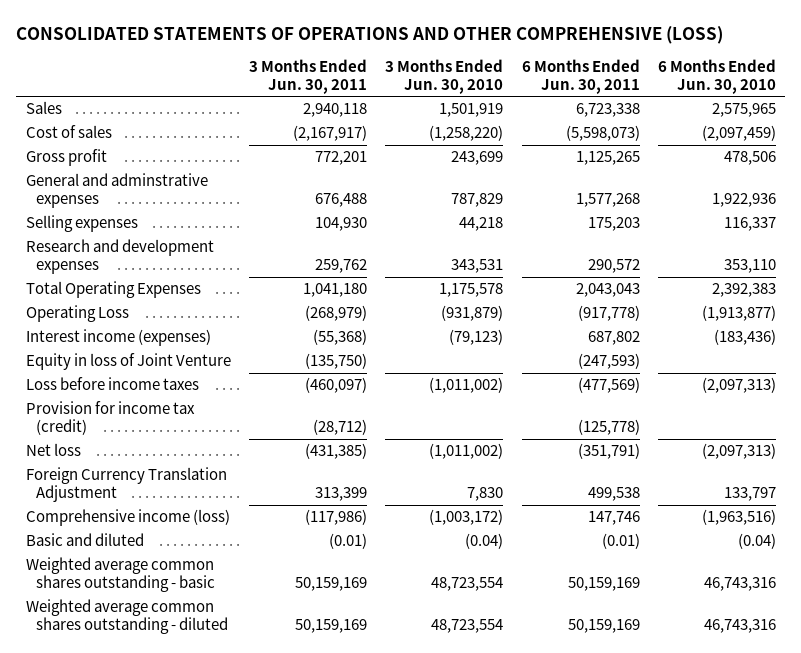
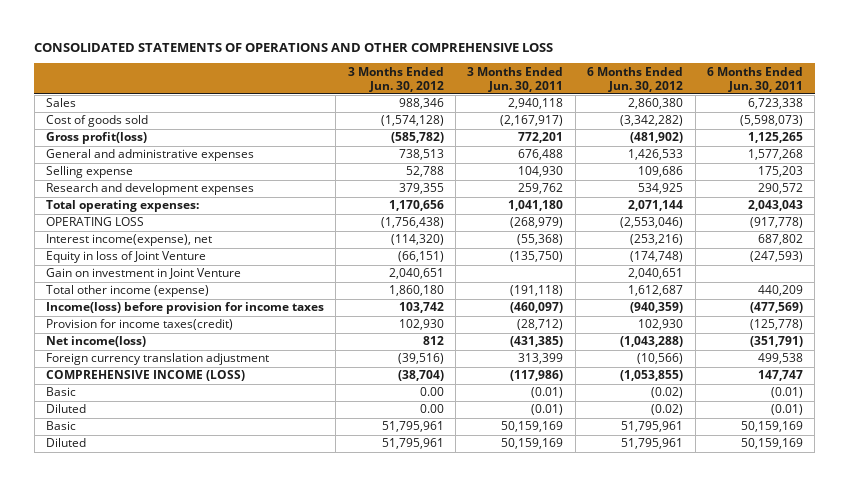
[16,25,724,44] CONSOLIDATED STATEMENTS OF OPERATIONS AND OTHER COMPREHENSIVE (LOSS) -> [34,42,554,52] CONSOLIDATED STATEMENTS OF OPERATIONS AND OTHER COMPREHENSIVE LOSS
[385,58,504,94] 3 Months Ended Jun. 30, 2010 -> none
[657,58,776,94] 6 Months Ended Jun. 30, 2010 -> none
none -> [347,66,444,92] 3 Months Ended Jun. 30, 2012
none -> [587,66,684,92] 6 Months Ended Jun. 30, 2012
[25,125,112,139] Cost of sales -> [45,115,148,128] Cost of goods sold
[25,149,107,167] Gross profit -> [45,132,147,145] Gross profit(loss)
[25,173,208,209] General and adminstrative expenses -> [45,149,254,162] General and administrative expenses
[25,215,138,233] Selling expenses -> [45,166,133,179] Selling expense
[25,281,201,299] Total Operating Expenses -> [45,200,199,213] Total operating expenses:
[25,305,129,323] Operating Loss -> [45,217,144,227] OPERATING LOSS
[25,329,211,347] Interest income (expenses) -> [45,234,212,247] Interest income(expense), net
[25,533,144,547] Basic and diluted -> none
none -> [45,268,241,280] Gain on investment in Joint Venture
none -> [45,285,209,298] Total other income (expense)
[25,377,199,391] Loss before income taxes -> [45,302,324,315] Income(loss) before provision for income taxes
[25,401,195,436] Provision for income tax (credit) -> [45,319,233,331] Provision for income taxes(credit)
[25,443,81,457] Net loss -> [45,336,146,348] Net income(loss)
[25,467,227,503] Foreign Currency Translation Adjustment -> [45,353,269,366] Foreign currency translation adjustment
[25,509,230,527] Comprehensive income (loss) -> [45,370,245,382] COMPREHENSIVE INCOME (LOSS)
[587,511,640,526] 147,746 -> [758,370,804,382] 147,747
none -> [45,387,76,397] Basic
none -> [45,404,86,414] Diluted
[25,557,216,593] Weighted average common shares outstanding - basic -> [45,421,76,431] Basic
[25,599,229,635] Weighted average common shares outstanding - diluted -> [45,438,86,448] Diluted

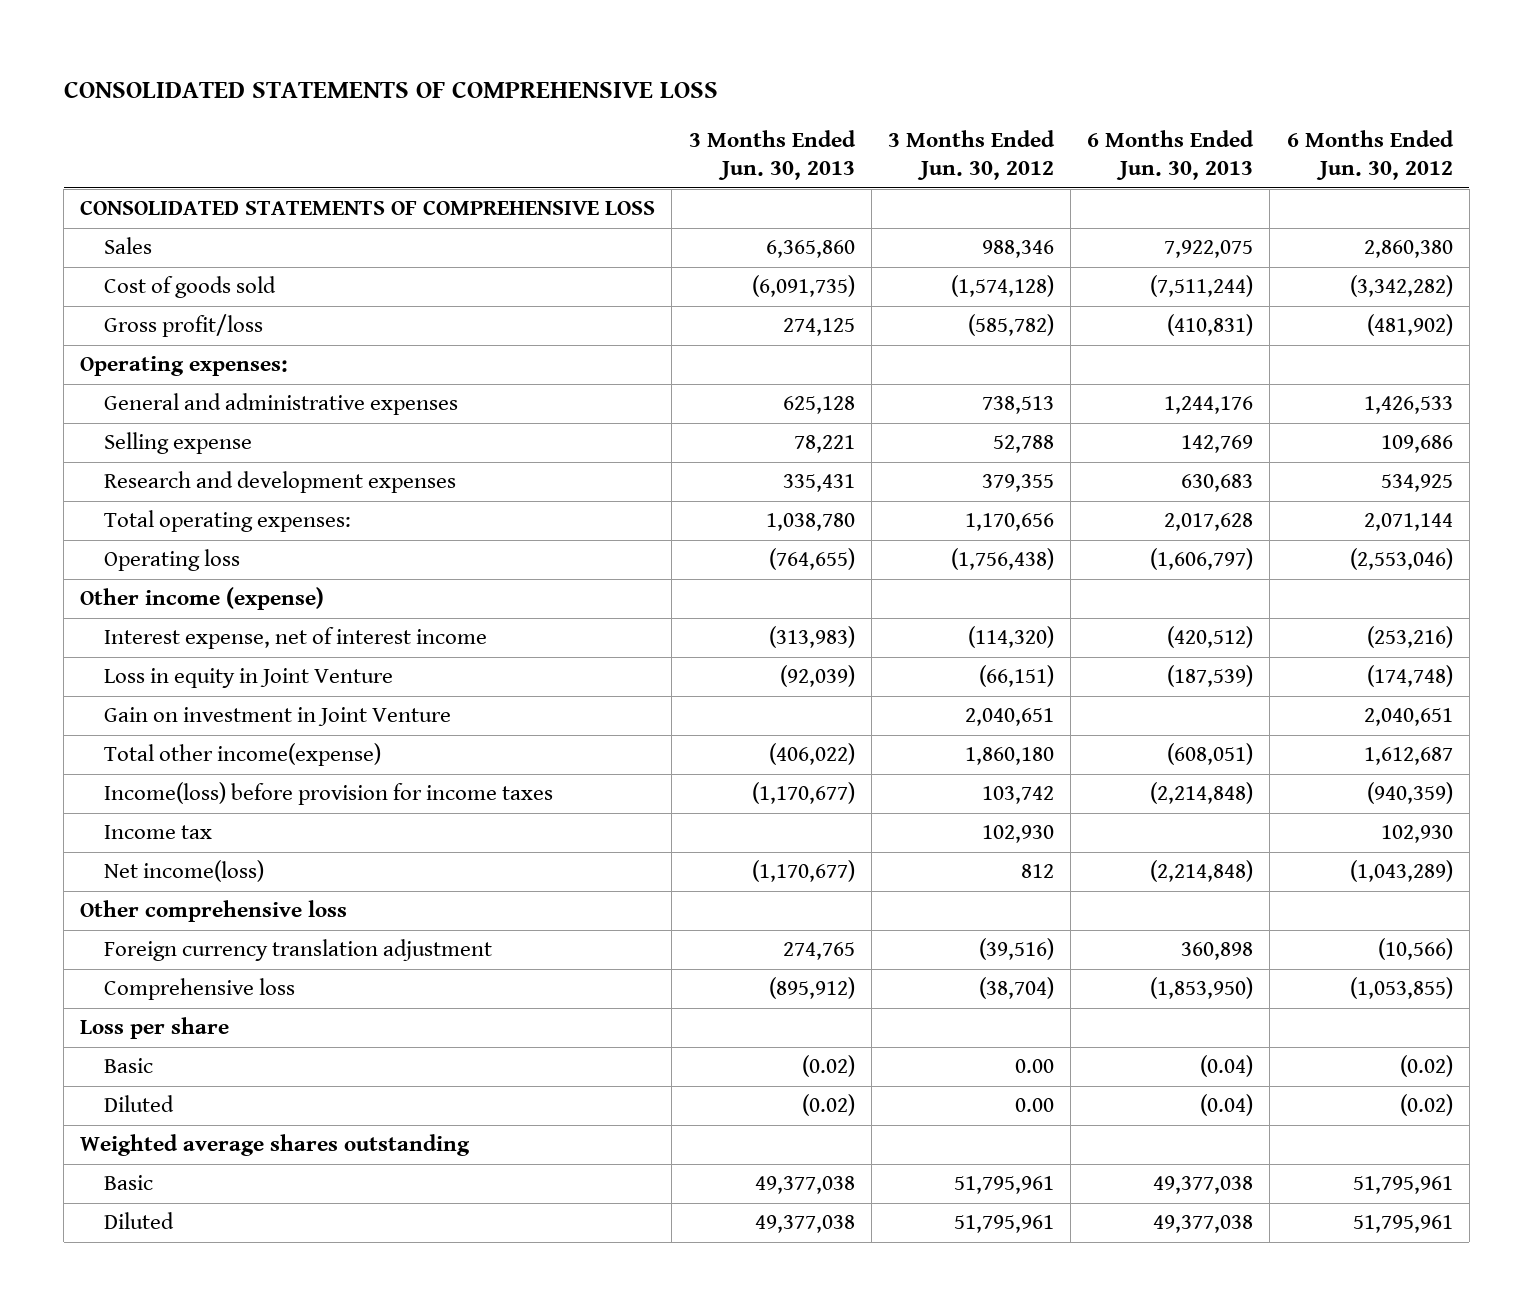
[34,42,554,52] CONSOLIDATED STATEMENTS OF OPERATIONS AND OTHER COMPREHENSIVE LOSS -> [63,81,718,99] CONSOLIDATED STATEMENTS OF COMPREHENSIVE LOSS
[467,66,564,92] 3 Months Ended Jun. 30, 2011 -> none
[707,66,804,92] 6 Months Ended Jun. 30, 2011 -> none
none -> [688,129,856,181] 3 Months Ended Jun. 30, 2013
none -> [1087,129,1255,181] 6 Months Ended Jun. 30, 2013
none -> [80,200,656,216] CONSOLIDATED STATEMENTS OF COMPREHENSIVE LOSS
[45,132,147,145] Gross profit(loss) -> [103,314,263,338] Gross profit/loss
none -> [80,356,289,377] Operating expenses:
[45,217,144,227] OPERATING LOSS -> [103,549,240,572] Operating loss
none -> [80,587,325,611] Other income (expense)
[45,234,212,247] Interest income(expense), net -> [103,627,487,650] Interest expense, net of interest income
[45,251,206,264] Equity in loss of Joint Venture -> [103,668,393,689] Loss in equity in Joint Venture
[45,285,209,298] Total other income (expense) -> [103,743,381,767] Total other income(expense)
[45,319,233,331] Provision for income taxes(credit) -> [103,825,212,840] Income tax
[620,336,684,348] (1,043,288) -> [1349,860,1453,883] (1,043,289)
none -> [80,900,348,923] Other comprehensive loss
[45,370,245,382] COMPREHENSIVE INCOME (LOSS) -> [103,978,295,1001] Comprehensive loss
none -> [80,1017,230,1040] Loss per share
none -> [80,1134,471,1157] Weighted average shares outstanding

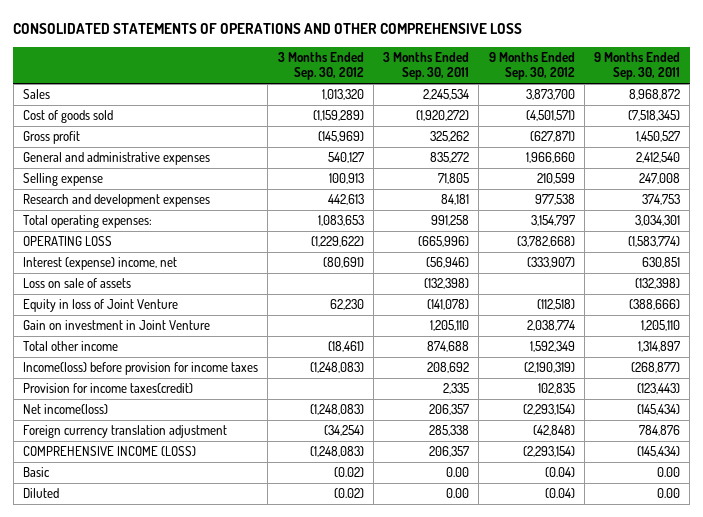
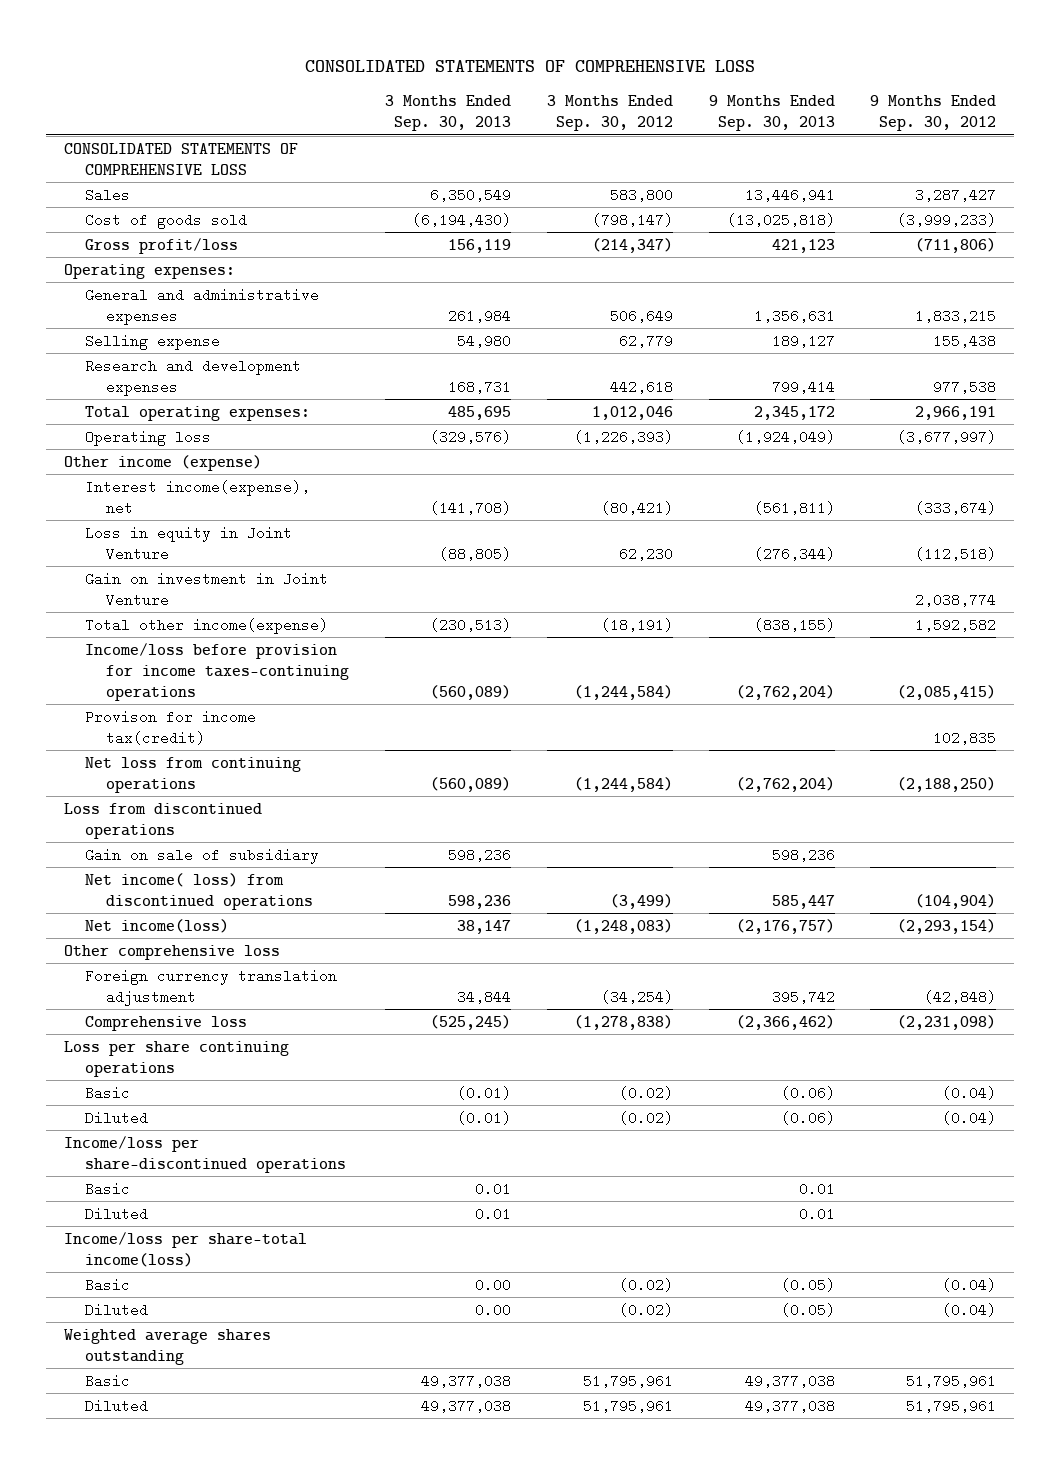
[13,22,523,34] CONSOLIDATED STATEMENTS OF OPERATIONS AND OTHER COMPREHENSIVE LOSS -> [305,59,756,72] CONSOLIDATED STATEMENTS OF COMPREHENSIVE LOSS
[383,52,470,81] 3 Months Ended Sep. 30, 2011 -> none
[594,52,681,81] 9 Months Ended Sep. 30, 2011 -> none
none -> [384,95,511,132] 3 Months Ended Sep. 30, 2013
none -> [708,95,835,132] 9 Months Ended Sep. 30, 2013
[23,278,132,289] Loss on sale of assets -> none
none -> [63,142,298,175] CONSOLIDATED STATEMENTS OF COMPREHENSIVE LOSS
[321,89,364,101] 1,013,320 -> [609,187,673,202] 583,800
[525,89,575,101] 3,873,700 -> [915,187,997,202] 3,287,427
[312,110,364,122] (1,159,289) -> [591,212,673,227] (798,147)
[525,110,575,122] (4,501,571) -> [897,212,997,227] (3,999,233)
[23,131,81,145] Gross profit -> [84,237,238,254] Gross profit/loss
[317,131,364,143] (145,969) -> [591,237,673,253] (214,347)
[529,131,575,143] (627,871) -> [915,237,997,253] (711,806)
none -> [63,263,235,279] Operating expenses:
[327,152,364,164] 540,127 -> [609,308,673,323] 506,649
[525,152,575,164] 1,966,660 -> [915,308,997,323] 1,833,215
[328,173,364,185] 100,913 -> [618,333,673,348] 62,779
[536,173,575,185] 210,599 -> [933,333,997,348] 155,438
[327,194,364,206] 442,613 -> [609,379,673,394] 442,618
[317,215,364,227] 1,083,653 -> [591,405,673,420] 1,012,046
[530,215,575,227] 3,154,797 -> [915,405,997,420] 2,966,191
[23,236,113,247] OPERATING LOSS -> [84,429,211,446] Operating loss
[310,236,364,248] (1,229,622) -> [573,429,673,444] (1,226,393)
[516,236,575,248] (3,782,668) -> [897,429,997,444] (3,677,997)
none -> [63,454,262,471] Other income (expense)
[23,257,178,271] Interest (expense) income, net -> [84,479,310,515] Interest income(expense), net
[322,257,364,269] (80,691) -> [600,500,673,515] (80,421)
[526,257,575,269] (333,907) -> [915,500,997,515] (333,674)
[23,299,179,313] Equity in loss of Joint Venture -> [84,525,292,561] Loss in equity in Joint Venture
[23,341,119,352] Total other income -> [84,617,328,634] Total other income(expense)
[327,341,364,353] (18,461) -> [600,617,673,632] (18,191)
[529,341,575,353] 1,592,349 -> [915,617,997,632] 1,592,582
[23,362,259,376] Income(loss) before provision for income taxes -> [84,642,349,701] Income/loss before provision for income taxes-continuing operations
[309,362,364,374] (1,248,083) -> [573,684,673,700] (1,244,584)
[523,362,575,374] (2,190,319) -> [897,684,997,700] (2,085,415)
[23,383,194,394] Provision for income taxes(credit) -> [84,709,256,745] Provison for income tax(credit)
none -> [84,756,301,793] Net loss from continuing operations
none -> [63,802,262,839] Loss from discontinued operations
none -> [84,847,319,864] Gain on sale of subsidiary
none -> [84,872,313,910] Net income( loss) from discontinued operations
none -> [63,944,280,960] Other comprehensive loss
[23,446,197,457] COMPREHENSIVE INCOME (LOSS) -> [84,1015,247,1031] Comprehensive loss
[309,446,364,458] (1,248,083) -> [573,1014,673,1030] (1,278,838)
[522,446,575,458] (2,293,154) -> [897,1014,997,1030] (2,231,098)
none -> [63,1040,289,1077] Loss per share continuing operations
none -> [63,1135,346,1173] Income/loss per share-discontinued operations
none -> [84,1181,130,1196] Basic
none -> [84,1206,148,1221] Diluted
none -> [63,1231,307,1267] Income/loss per share-total income(loss)
none -> [84,1277,130,1292] Basic
none -> [84,1302,148,1317] Diluted
none -> [63,1328,271,1365] Weighted average shares outstanding
none -> [84,1373,130,1388] Basic
none -> [84,1398,148,1413] Diluted

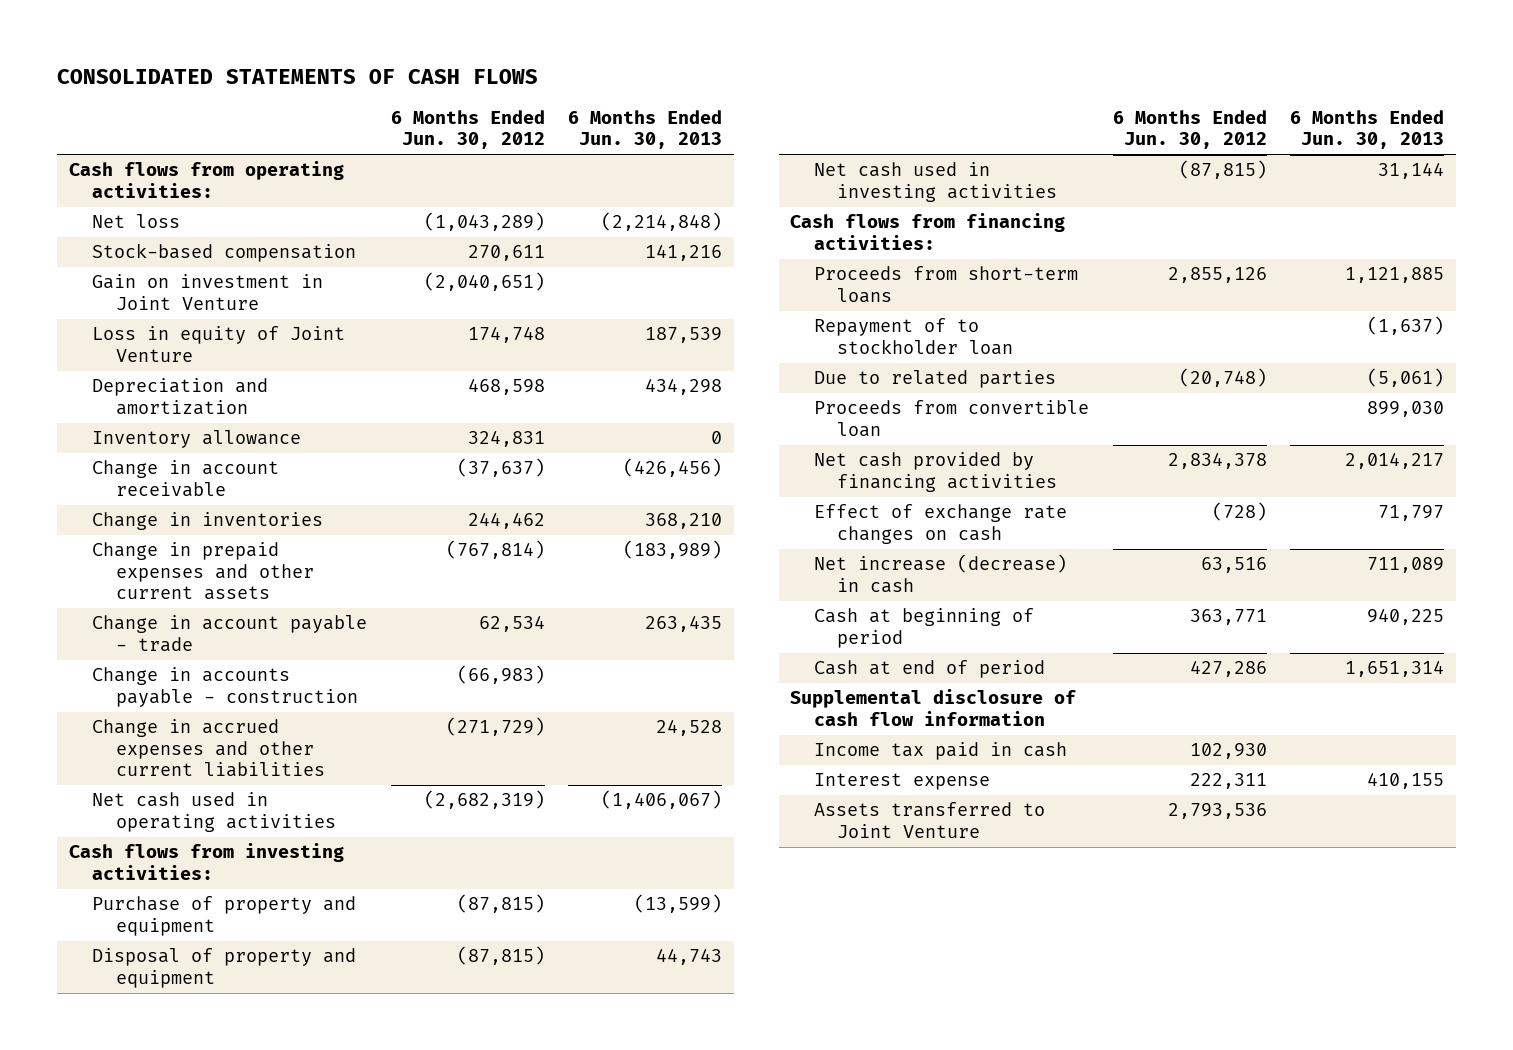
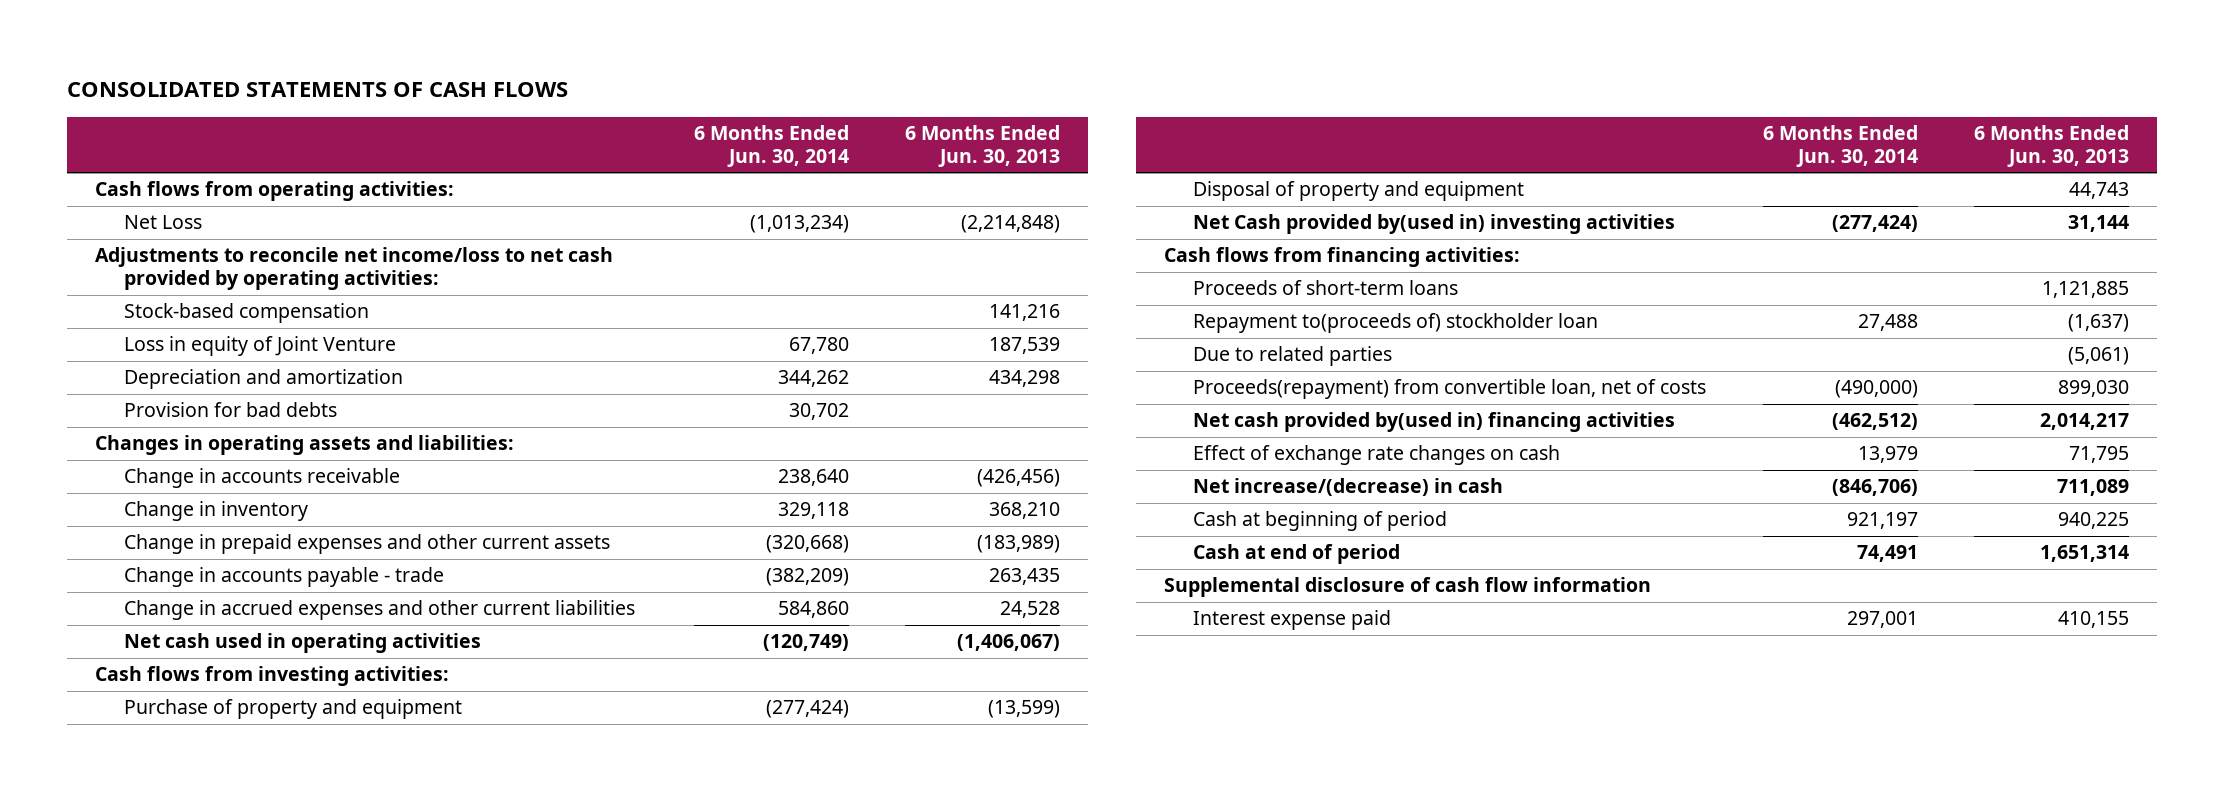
[390,109,545,150] 6 Months Ended Jun. 30, 2012 -> none
none -> [693,125,849,167] 6 Months Ended Jun. 30, 2014
[92,214,181,229] Net loss -> [124,215,203,230] Net Loss
none -> [95,247,614,291] Adjustments to reconcile net income/loss to net cash provided by operating activities:
[92,274,324,310] Gain on investment in Joint Venture -> none
[92,430,302,449] Inventory allowance -> none
none -> [124,402,338,418] Provision for bad debts
none -> [95,435,515,456] Changes in operating assets and liabilities:
[92,460,280,497] Change in account receivable -> [124,468,401,489] Change in accounts receivable
[92,512,324,531] Change in inventories -> [124,501,309,522] Change in inventory
[92,667,358,707] Change in accounts payable - construction -> none
[92,615,368,652] Change in account payable - trade -> [124,567,445,588] Change in accounts payable - trade
[813,162,1058,202] Net cash used in investing activities -> [1193,214,1676,235] Net Cash provided by(used in) investing activities
[813,266,1078,303] Proceeds from short-term loans -> [1193,280,1459,296] Proceeds of short-term loans
[813,318,1014,355] Repayment of to stockholder loan -> [1193,313,1599,334] Repayment to(proceeds of) stockholder loan
[813,400,1089,437] Proceeds from convertible loan -> [1193,379,1707,400] Proceeds(repayment) from convertible loan, net of costs
[813,452,1058,492] Net cash provided by financing activities -> [1193,412,1676,433] Net cash provided by(used in) financing activities
[1378,505,1445,522] 71,797 -> [2068,446,2129,464] 71,795
[813,554,1067,593] Net increase (decrease) in cash -> [1193,478,1504,497] Net increase/(decrease) in cash
[813,742,1067,761] Income tax paid in cash -> none
[813,802,1045,838] Assets transferred to Joint Venture -> none
[813,773,990,791] Interest expense -> [1193,610,1392,631] Interest expense paid

